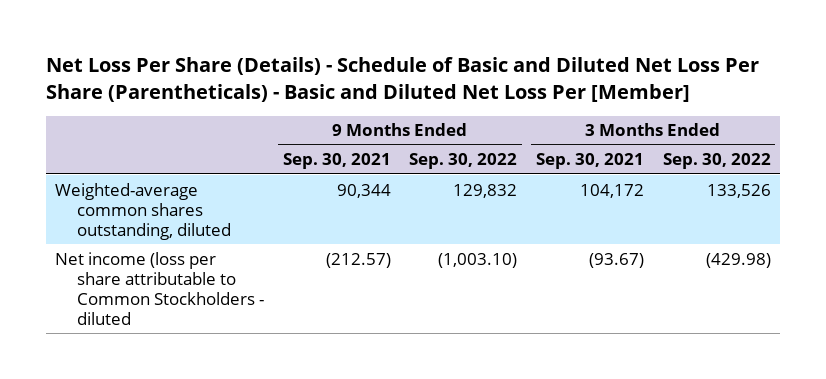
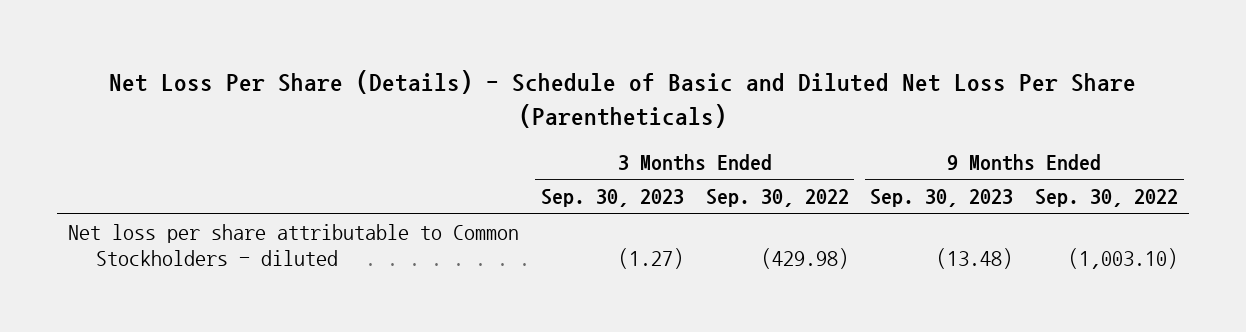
[45,57,759,102] Net Loss Per Share (Details) - Schedule of Basic and Diluted Net Loss Per Share (Parentheticals) - Basic and Diluted Net Loss Per [Member] -> [109,70,1137,128] Net Loss Per Share (Details) - Schedule of Basic and Diluted Net Loss Per Share (Parentheticals)
[282,153,391,170] Sep. 30, 2021 -> none
[535,153,644,170] Sep. 30, 2021 -> none
none -> [540,189,684,208] Sep. 30, 2023
none -> [870,189,1014,208] Sep. 30, 2023
[55,182,231,240] Weighted-average common shares outstanding, diluted -> none
[55,251,264,325] Net income (loss per share attributable to Common Stockholders - diluted -> [67,223,519,266] Net loss per share attributable to Common Stockholders - diluted

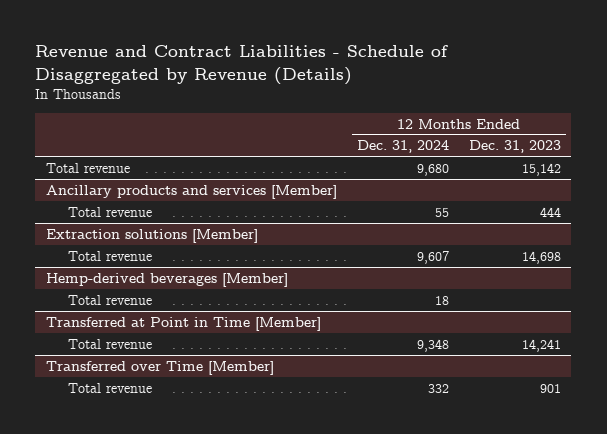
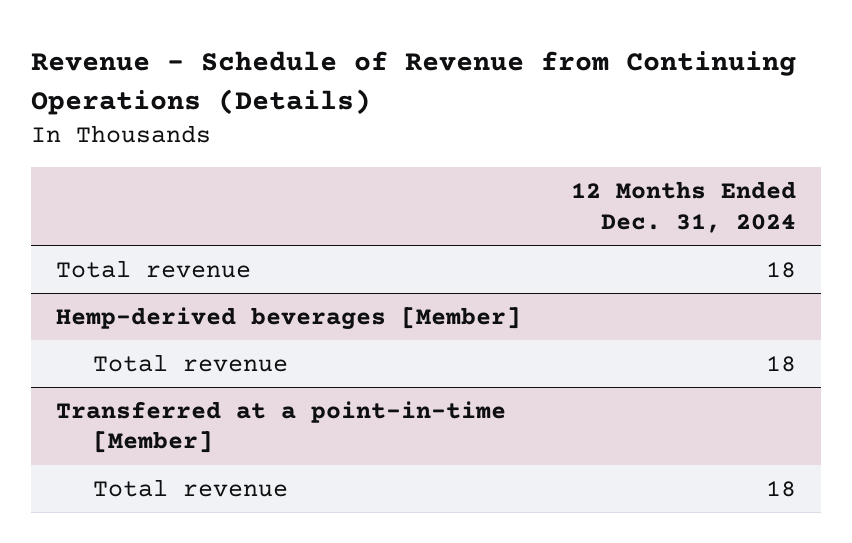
[35,45,449,85] Revenue and Contract Liabilities - Schedule of Disaggregated by Revenue (Details) -> [31,50,797,115] Revenue - Schedule of Revenue from Continuing Operations (Details)
[469,140,562,154] Dec. 31, 2023 -> none
[45,184,337,199] Ancillary products and services [Member] -> none
[68,206,153,217] Total revenue -> none
[45,228,258,243] Extraction solutions [Member] -> none
[68,250,153,261] Total revenue -> none
[416,163,449,176] 9,680 -> [766,261,797,278] 18
[45,360,274,375] Transferred over Time [Member] -> none
[68,382,153,393] Total revenue -> none
[45,316,321,331] Transferred at Point in Time [Member] -> [56,400,507,454] Transferred at a point-in-time [Member]
[416,338,449,352] 9,348 -> [766,480,797,497] 18

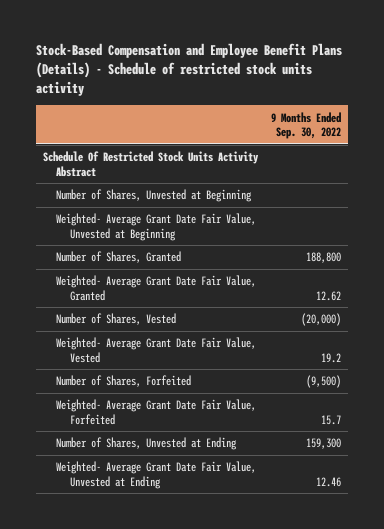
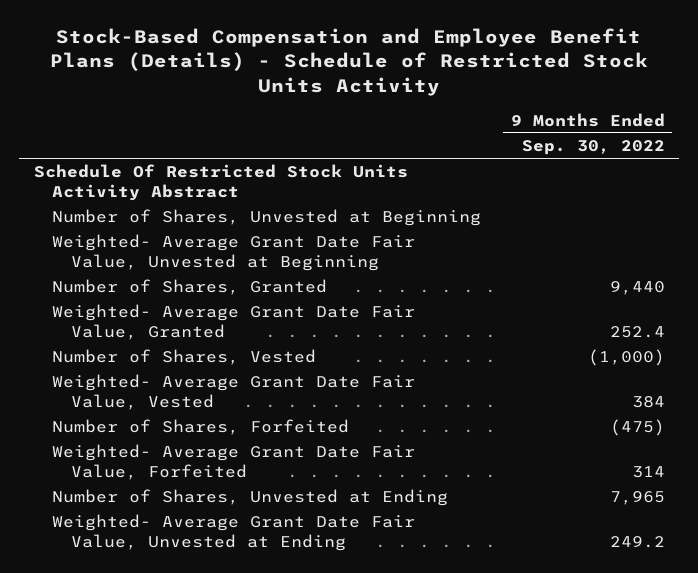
[36,43,343,97] Stock-Based Compensation and Employee Benefit Plans (Details) - Schedule of restricted stock units activity -> [50,28,649,96] Stock-Based Compensation and Employee Benefit Plans (Details) - Schedule of Restricted Stock Units Activity
[305,252,341,264] 188,800 -> [609,281,665,296] 9,440
[315,290,341,301] 12.62 -> [609,325,665,338] 252.4
[300,313,341,327] (20,000) -> [587,349,665,367] (1,000)
[320,352,341,363] 19.2 -> [631,395,665,408] 384
[305,375,341,389] (9,500) -> [609,419,665,437] (475)
[320,414,341,425] 15.7 -> [631,465,665,478] 314
[305,438,341,450] 159,300 -> [609,491,665,506] 7,965
[315,476,341,487] 12.46 -> [609,535,665,548] 249.2

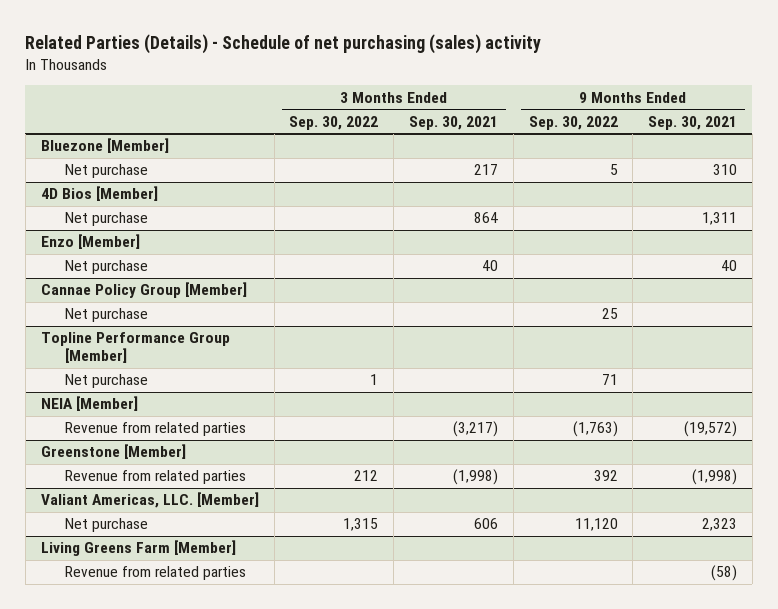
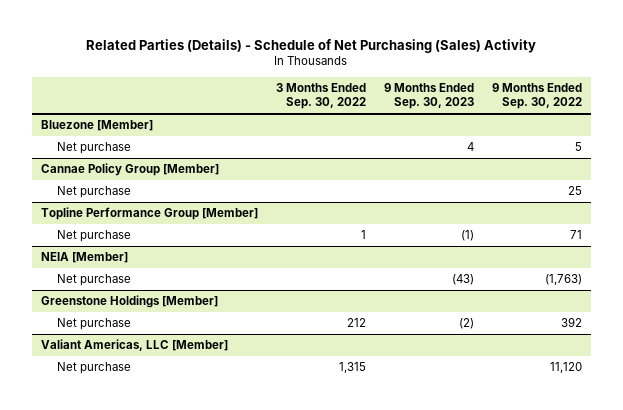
[25,34,542,55] Related Parties (Details) - Schedule of net purchasing (sales) activity -> [86,38,537,53] Related Parties (Details) - Schedule of Net Purchasing (Sales) Activity
[408,115,498,130] Sep. 30, 2021 -> none
[648,115,738,130] Sep. 30, 2021 -> none
none -> [383,82,474,110] 9 Months Ended Sep. 30, 2023
[40,186,158,202] 4D Bios [Member] -> none
[65,212,149,227] Net purchase -> none
[40,234,140,250] Enzo [Member] -> none
[65,260,149,275] Net purchase -> none
[65,422,247,437] Revenue from related parties -> [57,274,132,287] Net purchase
[40,444,186,460] Greenstone [Member] -> [41,295,219,309] Greenstone Holdings [Member]
[65,470,247,485] Revenue from related parties -> [57,318,132,331] Net purchase
[40,492,259,509] Valiant Americas, LLC. [Member] -> [41,339,229,352] Valiant Americas, LLC [Member]
[40,540,236,557] Living Greens Farm [Member] -> none
[65,566,247,581] Revenue from related parties -> none

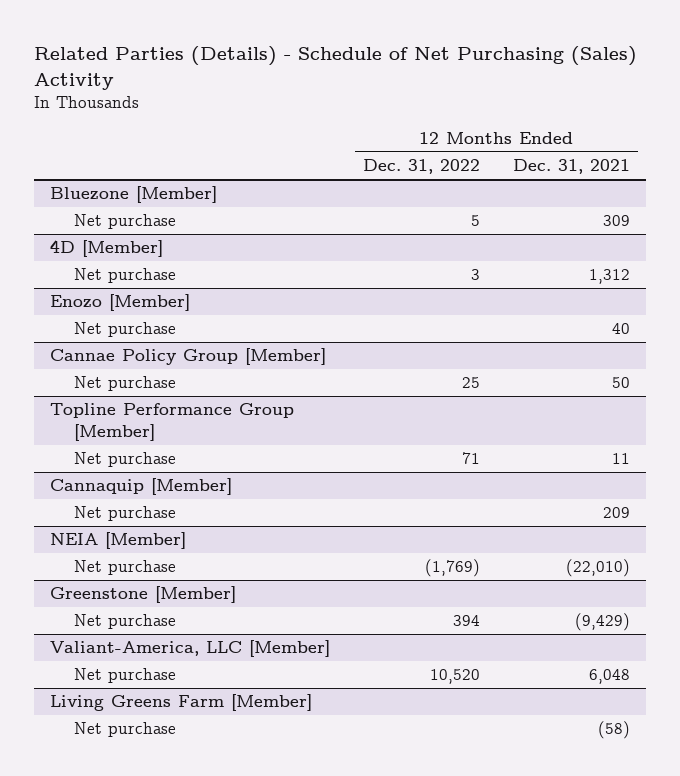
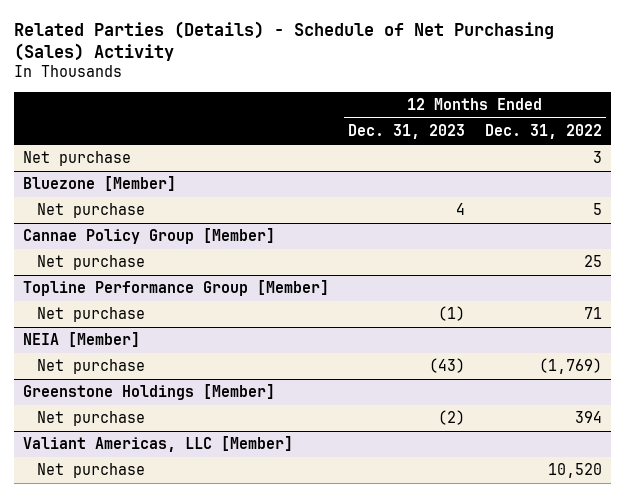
[512,159,630,175] Dec. 31, 2021 -> none
none -> [348,124,466,140] Dec. 31, 2023
none -> [23,151,132,167] Net purchase
[50,240,164,258] 4D [Member] -> none
[73,268,176,284] Net purchase -> none
[50,294,191,312] Enozo [Member] -> none
[73,322,176,338] Net purchase -> none
[50,478,233,496] Cannaquip [Member] -> none
[73,506,176,522] Net purchase -> none
[50,586,237,604] Greenstone [Member] -> [23,384,276,401] Greenstone Holdings [Member]
[50,640,331,658] Valiant-America, LLC [Member] -> [23,436,294,453] Valiant Americas, LLC [Member]
[50,694,313,712] Living Greens Farm [Member] -> none
[73,722,176,738] Net purchase -> none

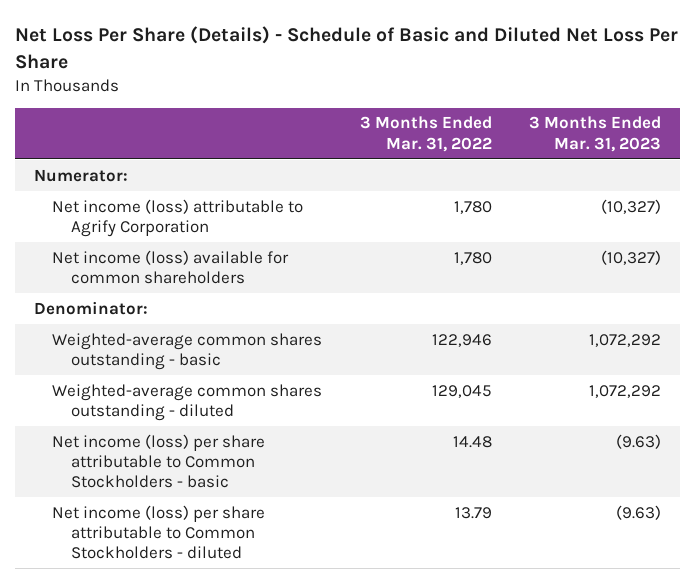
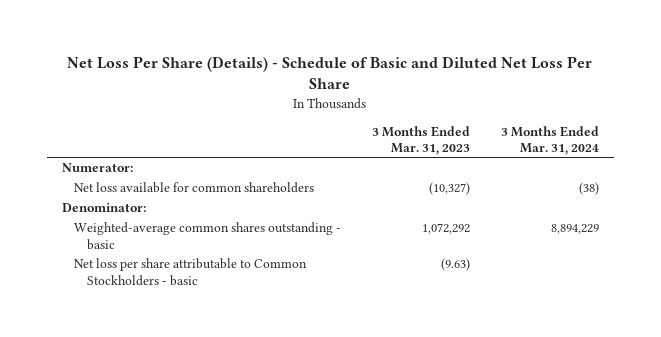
[359,116,492,152] 3 Months Ended Mar. 31, 2022 -> none
none -> [500,125,599,155] 3 Months Ended Mar. 31, 2024
[52,249,290,285] Net income (loss) available for common shareholders -> none
[52,198,304,238] Net income (loss) attributable to Agrify Corporation -> [74,182,315,194] Net loss available for common shareholders
[52,383,323,422] Weighted-average common shares outstanding - diluted -> none
[52,504,266,560] Net income (loss) per share attributable to Common Stockholders - diluted -> none
[52,433,266,489] Net income (loss) per share attributable to Common Stockholders - basic -> [74,258,308,286] Net loss per share attributable to Common Stockholders - basic

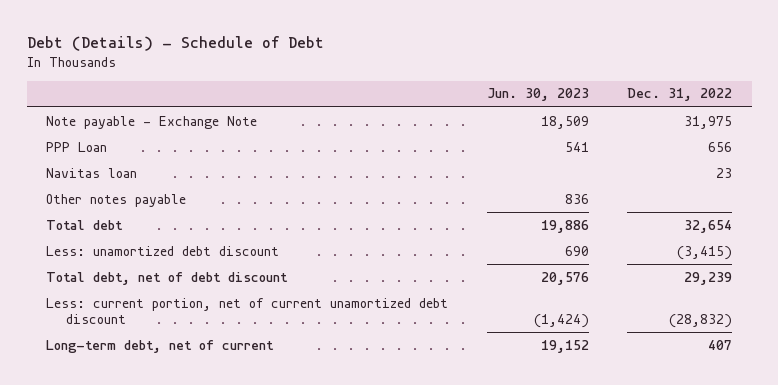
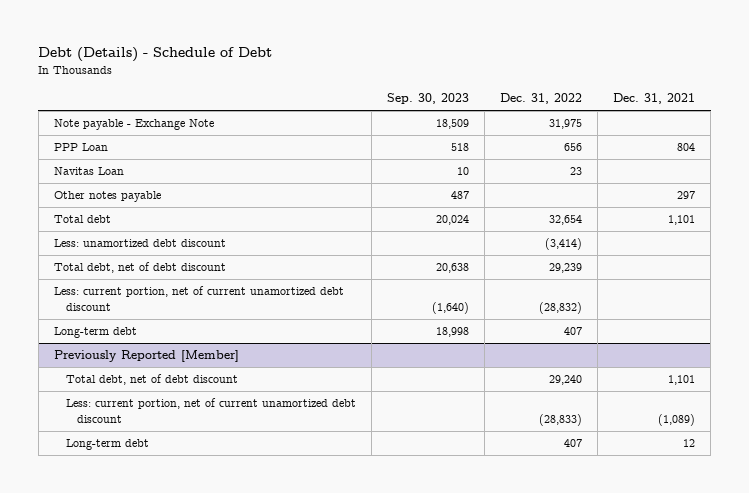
[486,88,589,102] Jun. 30, 2023 -> none
none -> [386,93,469,105] Sep. 30, 2023
none -> [613,93,696,105] Dec. 31, 2021
[46,167,138,178] Navitas loan -> [54,167,125,176] Navitas Loan
[677,245,733,260] (3,415) -> [544,238,582,251] (3,414)
[46,339,275,353] Long-term debt, net of current -> [54,327,138,339] Long-term debt
none -> [54,350,240,363] Previously Reported [Member]
none -> [65,374,238,386] Total debt, net of debt discount
none -> [65,398,356,424] Less: current portion, net of current unamortized debt discount
none -> [65,439,149,451] Long-term debt

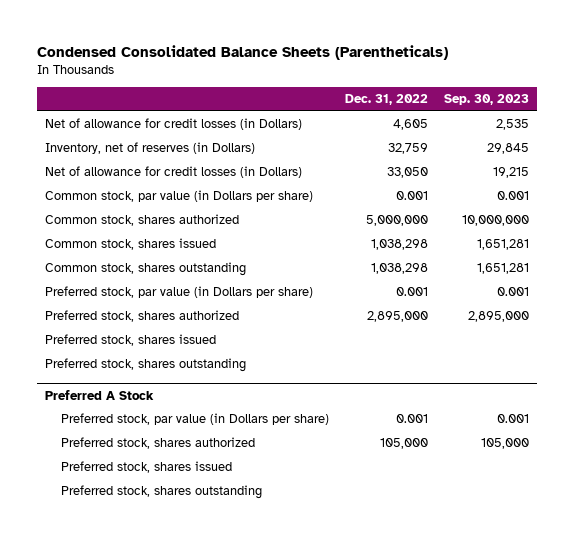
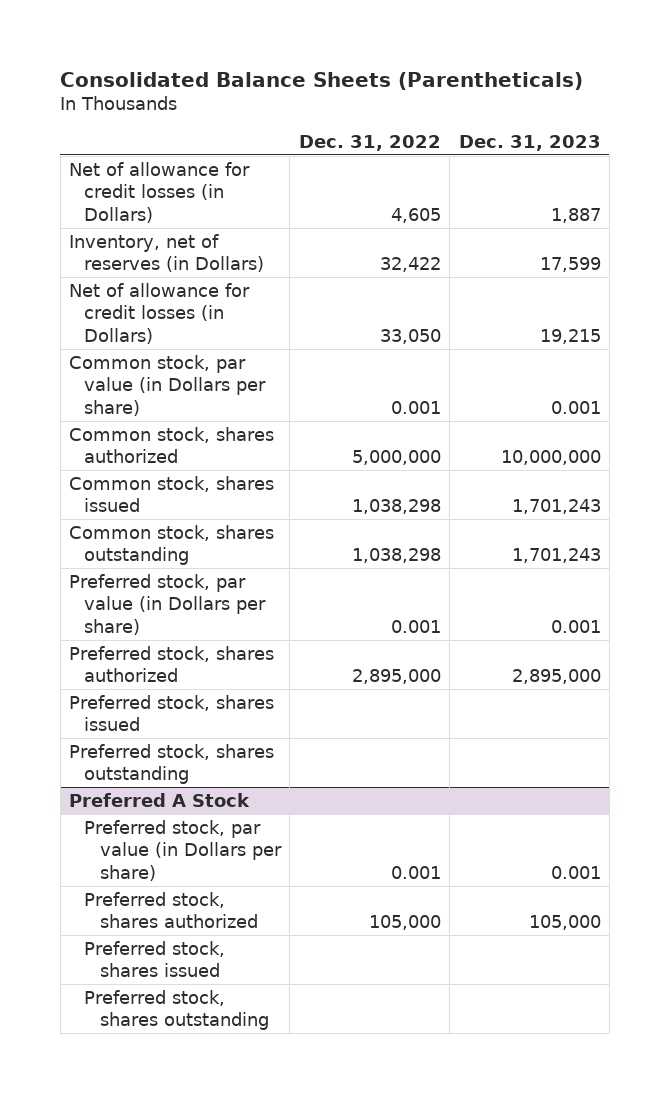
[37,45,449,61] Condensed Consolidated Balance Sheets (Parentheticals) -> [60,71,584,90] Consolidated Balance Sheets (Parentheticals)
[444,94,530,106] Sep. 30, 2023 -> none
none -> [458,134,601,151] Dec. 31, 2023
[388,143,429,155] 32,759 -> [379,257,441,273] 32,422

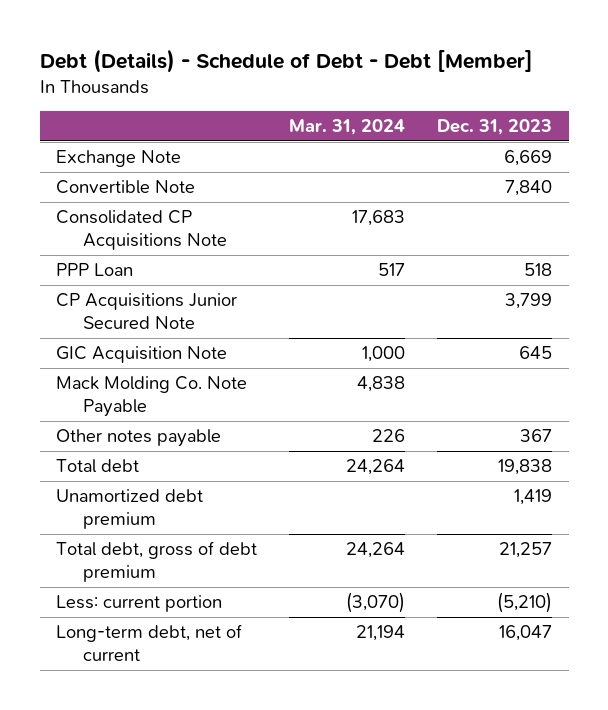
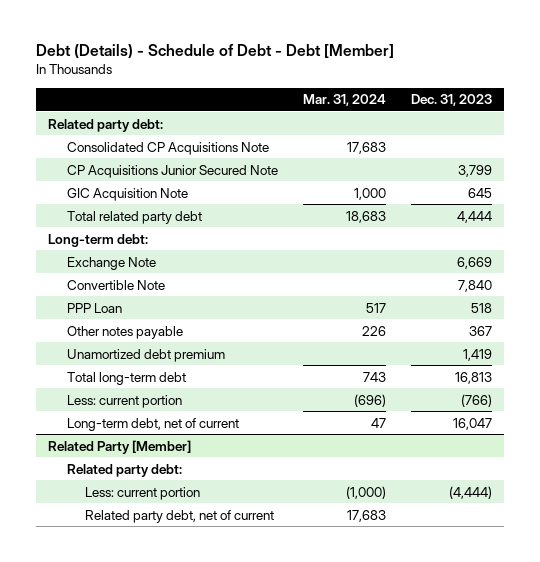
none -> [48,118,164,132] Related party debt:
[55,376,247,418] Mack Molding Co. Note Payable -> none
none -> [66,210,202,224] Total related party debt
none -> [48,233,149,247] Long-term debt:
[55,150,181,168] Exchange Note -> [66,256,156,270] Exchange Note
[55,180,195,195] Convertible Note -> [66,279,165,290] Convertible Note
[55,263,133,277] PPP Loan -> [66,302,122,313] PPP Loan
[55,459,139,474] Total debt -> none
[55,541,257,583] Total debt, gross of debt premium -> [66,371,186,385] Total long-term debt
[346,542,406,559] 24,264 -> [362,371,386,382] 743
[499,542,553,559] 21,257 -> [454,371,492,384] 16,813
[346,592,406,614] (3,070) -> [353,393,386,407] (696)
[497,592,553,614] (5,210) -> [460,393,492,407] (766)
[356,625,406,642] 21,194 -> [370,417,386,428] 47
none -> [48,439,192,454] Related Party [Member]
none -> [66,463,182,477] Related party debt:
none -> [85,486,201,500] Less: current portion
none -> [85,509,275,523] Related party debt, net of current

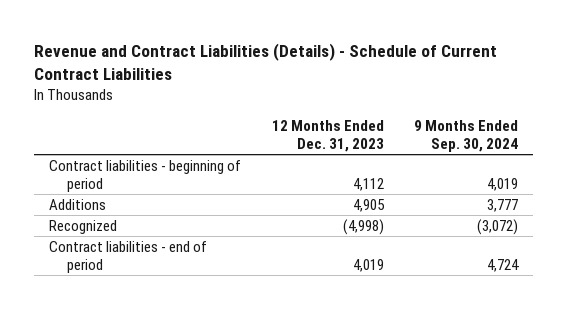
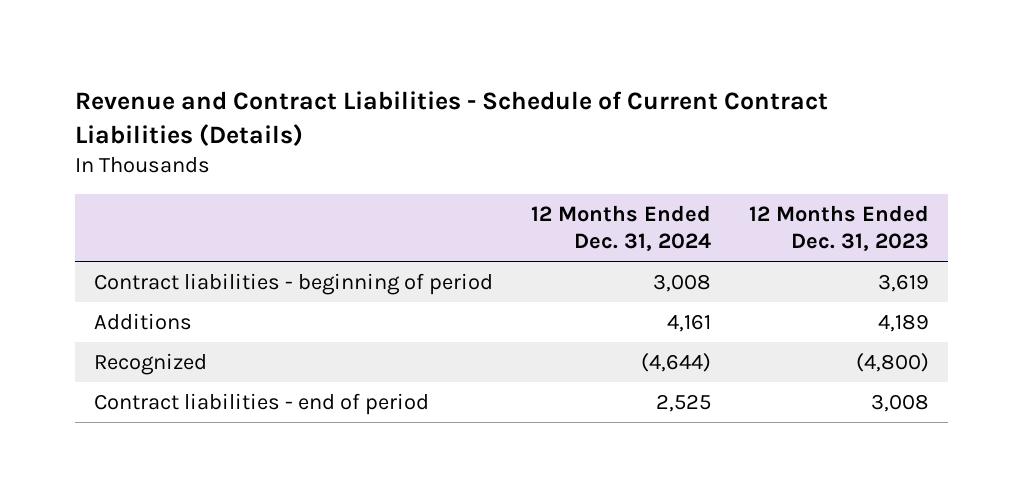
[34,43,498,81] Revenue and Contract Liabilities (Details) - Schedule of Current Contract Liabilities -> [74,90,828,146] Revenue and Contract Liabilities - Schedule of Current Contract Liabilities (Details)
[414,119,519,152] 9 Months Ended Sep. 30, 2024 -> none
none -> [530,205,711,252] 12 Months Ended Dec. 31, 2024
[352,177,384,191] 4,112 -> [878,273,930,292] 3,619
[352,198,385,212] 4,905 -> [878,313,930,332] 4,189
[342,218,384,235] (4,998) -> [856,352,930,372] (4,800)
[352,258,384,272] 4,019 -> [871,393,930,412] 3,008

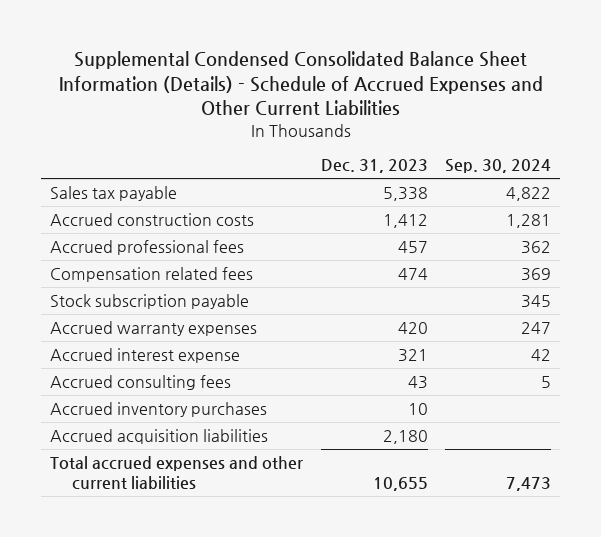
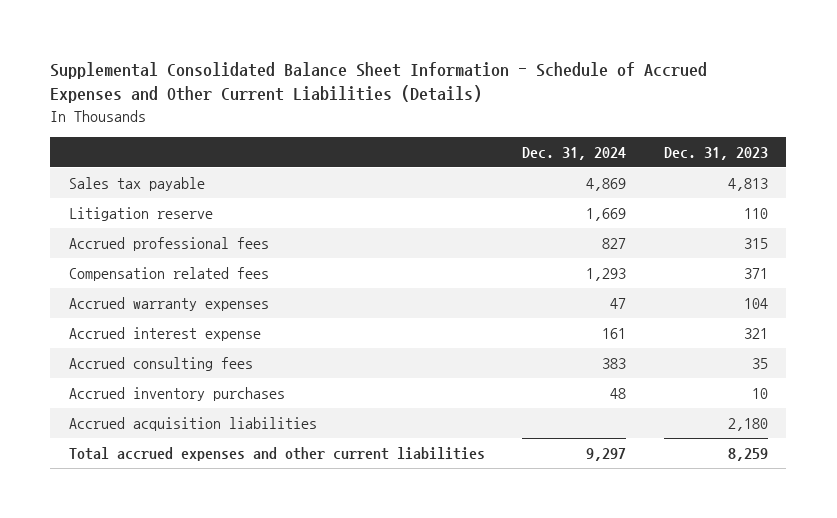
[58,51,543,116] Supplemental Condensed Consolidated Balance Sheet Information (Details) - Schedule of Accrued Expenses and Other Current Liabilities -> [50,61,708,104] Supplemental Consolidated Balance Sheet Information - Schedule of Accrued Expenses and Other Current Liabilities (Details)
[445,159,552,174] Sep. 30, 2024 -> none
none -> [522,146,627,160] Dec. 31, 2024
[49,212,254,226] Accrued construction costs -> none
[49,293,249,309] Stock subscription payable -> none
[382,186,428,201] 5,338 -> [727,178,768,192] 4,813
none -> [69,207,214,222] Litigation reserve
[397,240,428,253] 457 -> [743,238,768,250] 315
[397,267,428,280] 474 -> [743,268,768,280] 371
[397,321,428,334] 420 -> [743,298,768,310] 104
[407,375,428,389] 43 -> [751,358,768,370] 35
[372,476,428,491] 10,655 -> [727,448,768,462] 8,259

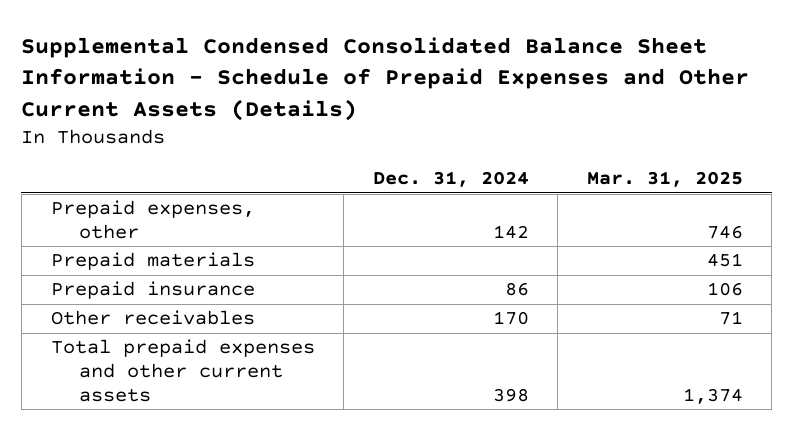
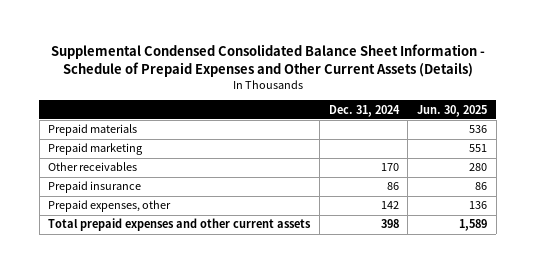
[586,171,743,188] Mar. 31, 2025 -> none
none -> [416,104,487,117] Jun. 30, 2025
none -> [48,143,144,156] Prepaid marketing
[50,281,255,300] Prepaid insurance -> [48,181,142,194] Prepaid insurance
[50,200,255,239] Prepaid expenses, other -> [48,200,172,213] Prepaid expenses, other

